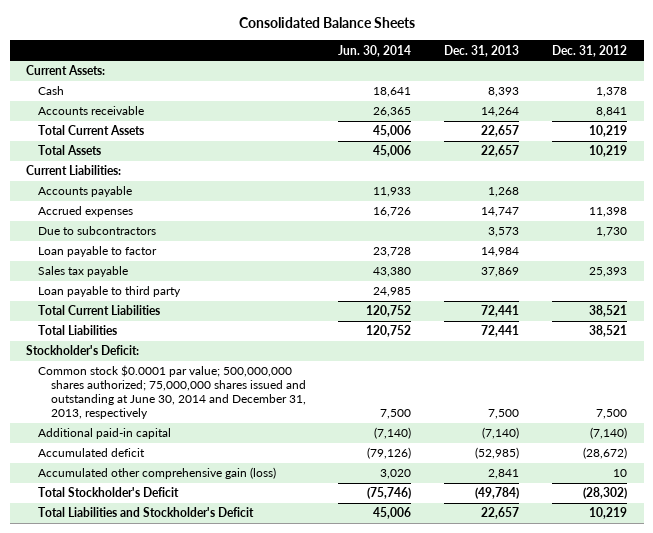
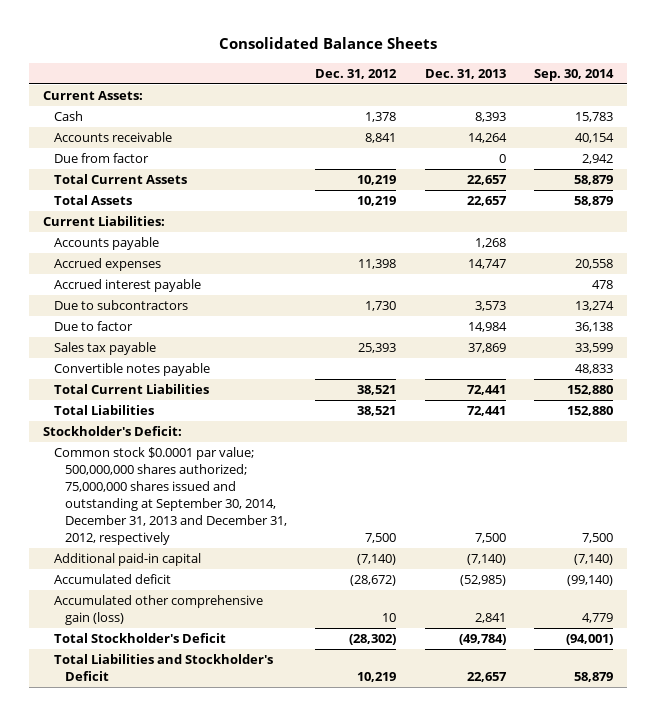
[338,44,412,57] Jun. 30, 2014 -> none
none -> [534,68,615,81] Sep. 30, 2014
none -> [53,153,149,164] Due from factor
none -> [53,279,201,293] Accrued interest payable
[38,246,158,258] Loan payable to factor -> [53,321,133,332] Due to factor
[38,286,182,298] Loan payable to third party -> none
none -> [53,363,210,377] Convertible notes payable
[38,365,306,420] Common stock $0.0001 par value; 500,000,000 shares authorized; 75,000,000 shares issued and outstanding at June 30, 2014 and December 31, 2013, respectively -> [53,447,287,546] Common stock $0.0001 par value; 500,000,000 shares authorized; 75,000,000 shares issued and outstanding at September 30, 2014, December 31, 2013 and December 31, 2012, respectively

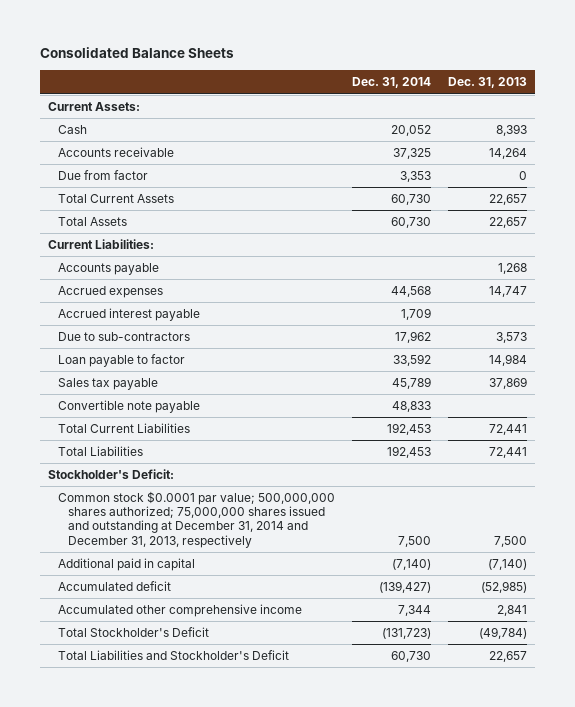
[315,68,398,79] Dec. 31, 2012 -> none
[534,68,615,81] Sep. 30, 2014 -> none
none -> [351,77,431,89] Dec. 31, 2014
[53,300,188,311] Due to subcontractors -> [58,332,191,342] Due to sub-contractors
[53,321,133,332] Due to factor -> [58,354,186,368] Loan payable to factor
[53,363,210,377] Convertible notes payable -> [58,400,201,414] Convertible note payable
[53,447,287,546] Common stock $0.0001 par value; 500,000,000 shares authorized; 75,000,000 shares issued and outstanding at September 30, 2014, December 31, 2013 and December 31, 2012, respectively -> [58,491,336,548] Common stock $0.0001 par value; 500,000,000 shares authorized; 75,000,000 shares issued and outstanding at December 31, 2014 and December 31, 2013, respectively
[53,553,201,567] Additional paid-in capital -> [58,558,196,572] Additional paid in capital
[53,595,263,626] Accumulated other comprehensive gain (loss) -> [58,604,303,618] Accumulated other comprehensive income

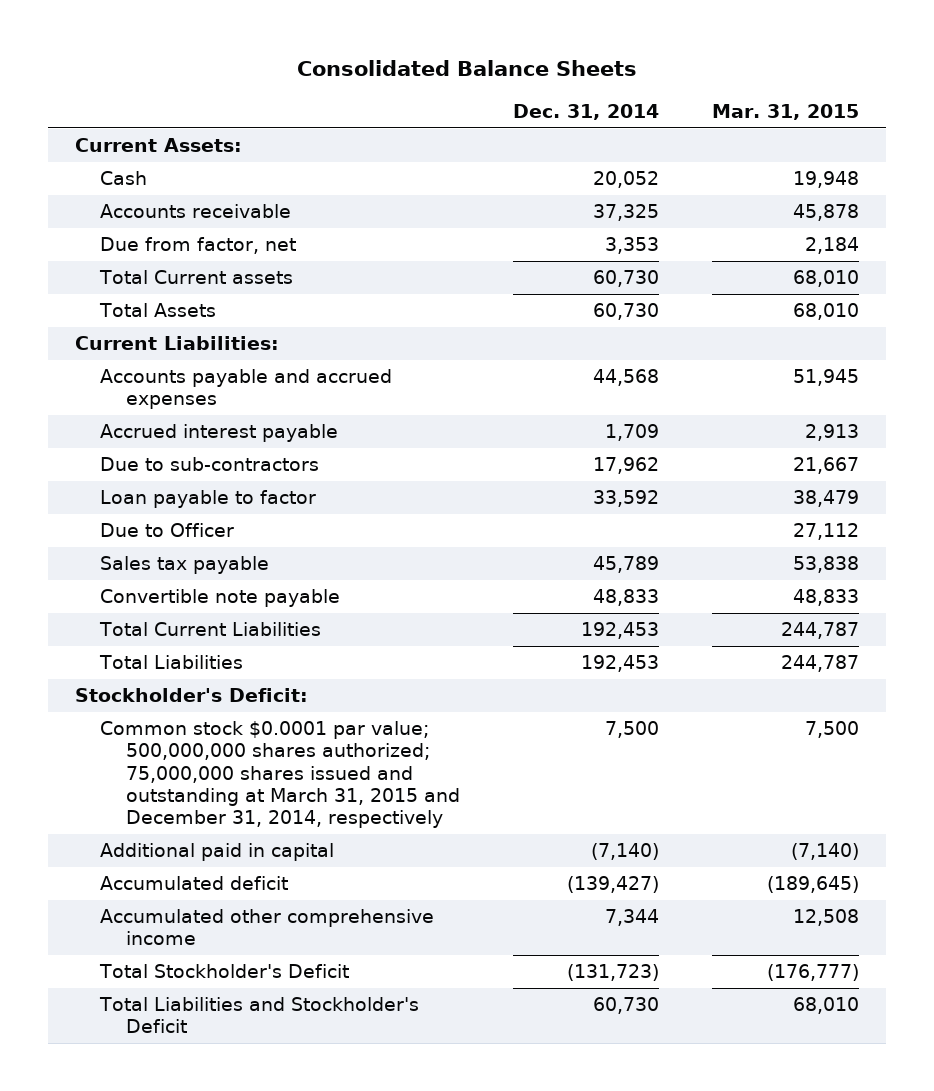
[447,77,527,89] Dec. 31, 2013 -> none
none -> [712,104,860,121] Mar. 31, 2015
[58,170,149,181] Due from factor -> [100,237,297,255] Due from factor, net
[58,194,175,204] Total Current Assets -> [99,270,294,285] Total Current assets
[58,263,160,276] Accounts payable -> none
[58,286,164,299] Accrued expenses -> [100,369,393,410] Accounts payable and accrued expenses
none -> [100,523,235,538] Due to Officer
[58,491,336,548] Common stock $0.0001 par value; 500,000,000 shares authorized; 75,000,000 shares issued and outstanding at December 31, 2014 and December 31, 2013, respectively -> [100,721,460,829] Common stock $0.0001 par value; 500,000,000 shares authorized; 75,000,000 shares issued and outstanding at March 31, 2015 and December 31, 2014, respectively

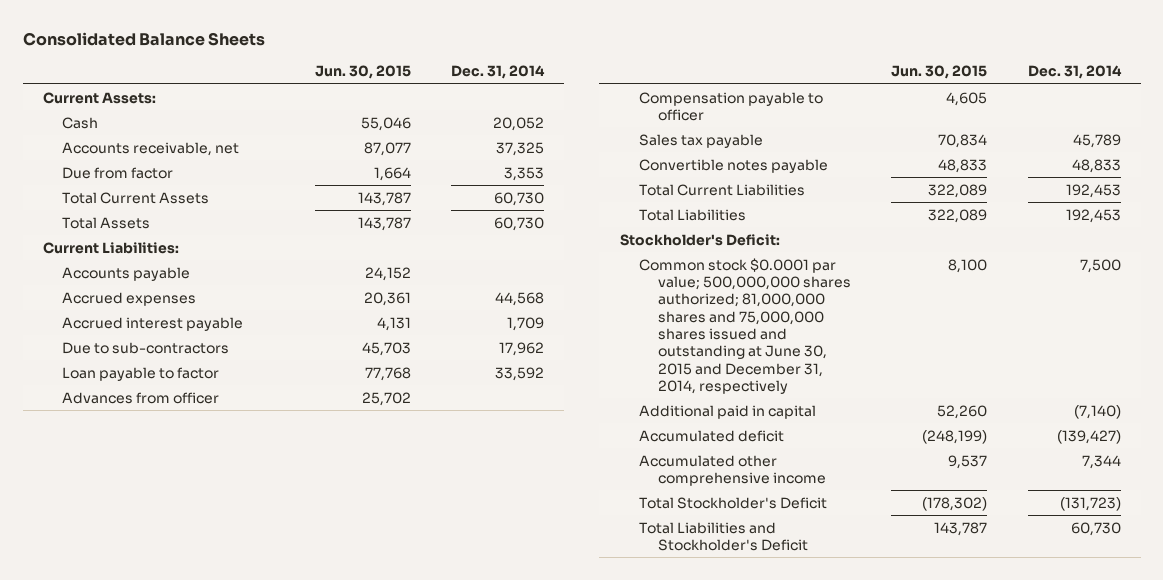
[712,104,860,121] Mar. 31, 2015 -> none
none -> [314,65,411,80] Jun. 30, 2015
[100,204,292,219] Accounts receivable -> [61,141,239,156] Accounts receivable, net
[100,237,297,255] Due from factor, net -> [61,166,173,179] Due from factor
[99,270,294,285] Total Current assets -> [61,191,209,204] Total Current Assets
none -> [61,266,190,281] Accounts payable
[100,369,393,410] Accounts payable and accrued expenses -> [61,291,196,306] Accrued expenses
none -> [61,391,219,404] Advances from officer
[100,523,235,538] Due to Officer -> [638,91,823,121] Compensation payable to officer
[100,589,341,608] Convertible note payable -> [638,158,828,173] Convertible notes payable
[100,721,460,829] Common stock $0.0001 par value; 500,000,000 shares authorized; 75,000,000 shares issued and outstanding at March 31, 2015 and December 31, 2014, respectively -> [638,257,851,394] Common stock $0.0001 par value; 500,000,000 shares authorized; 81,000,000 shares and 75,000,000 shares issued and outstanding at June 30, 2015 and December 31, 2014, respectively

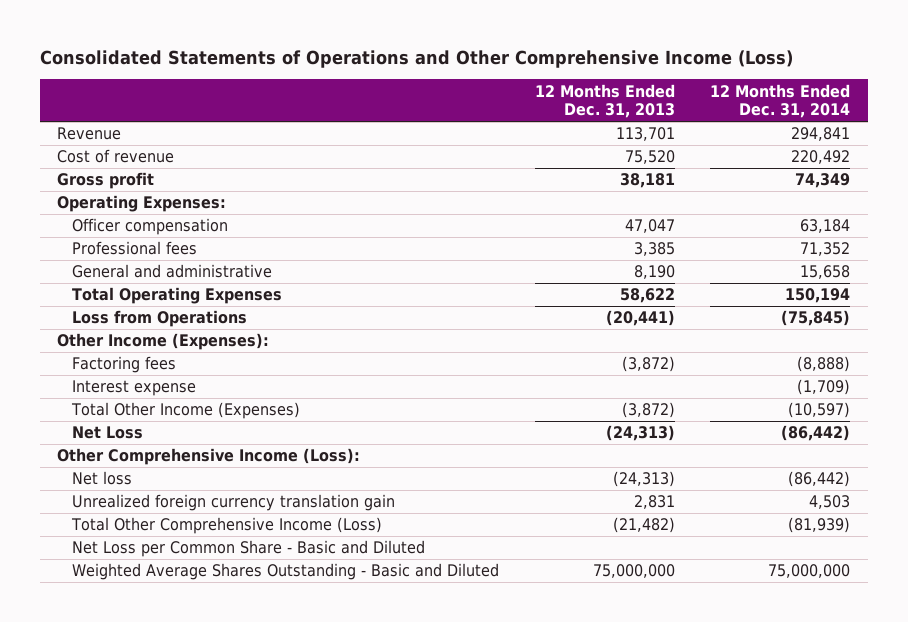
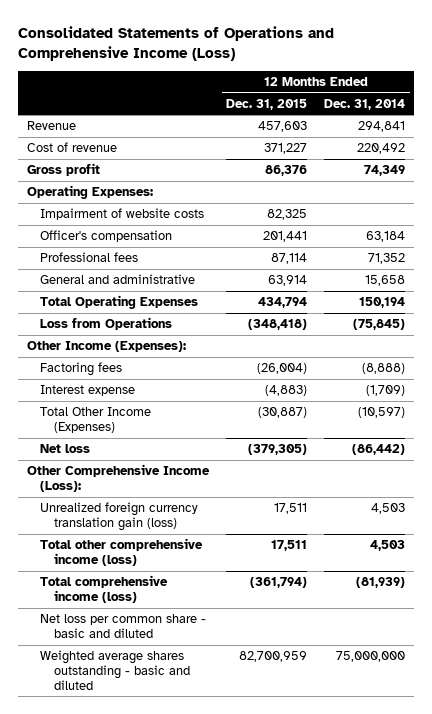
[39,49,793,68] Consolidated Statements of Operations and Other Comprehensive Income (Loss) -> [18,26,335,61] Consolidated Statements of Operations and Comprehensive Income (Loss)
[534,83,675,119] 12 Months Ended Dec. 31, 2013 -> none
none -> [226,98,308,110] Dec. 31, 2015
none -> [40,208,205,221] Impairment of website costs
[72,218,229,236] Officer compensation -> [40,230,173,243] Officer's compensation
[72,426,144,440] Net Loss -> none
[57,448,361,466] Other Comprehensive Income (Loss): -> [26,464,210,492] Other Comprehensive Income (Loss):
[72,494,396,512] Unrealized foreign currency translation gain -> [40,502,199,531] Unrealized foreign currency translation gain (loss)
none -> [40,538,204,566] Total other comprehensive income (loss)
[71,517,383,535] Total Other Comprehensive Income (Loss) -> [40,575,169,603] Total comprehensive income (loss)
[72,540,426,558] Net Loss per Common Share - Basic and Diluted -> [40,614,207,638] Net loss per common share - basic and diluted
[72,563,500,581] Weighted Average Shares Outstanding - Basic and Diluted -> [40,650,190,690] Weighted average shares outstanding - basic and diluted

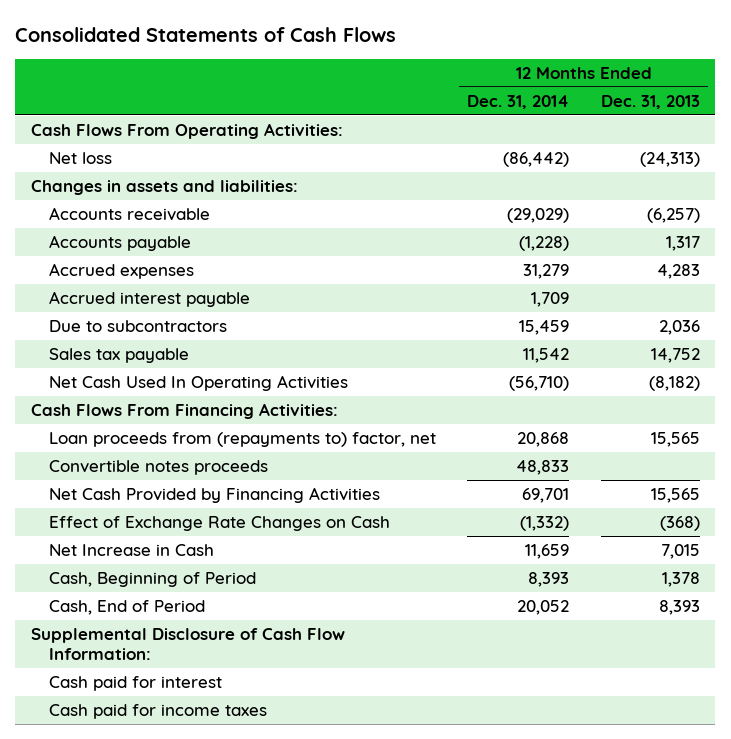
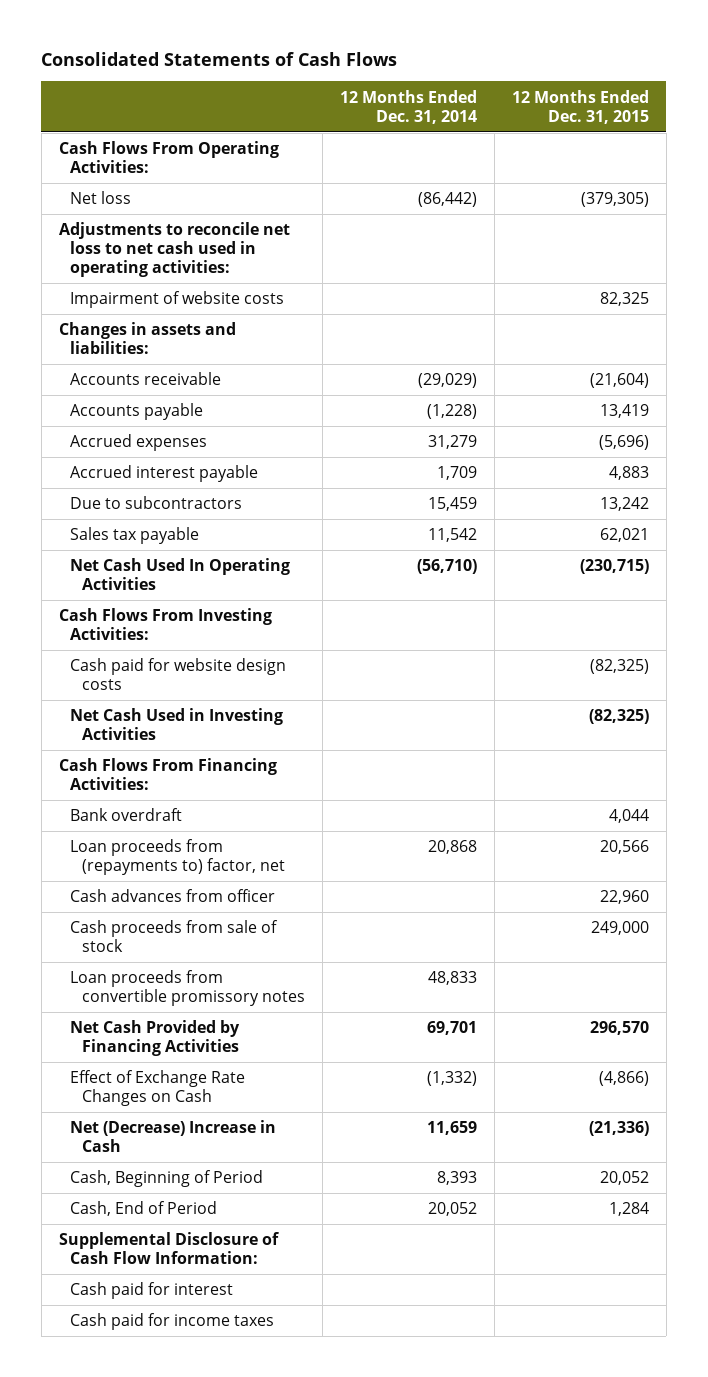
[600,94,700,109] Dec. 31, 2013 -> none
none -> [511,89,649,124] 12 Months Ended Dec. 31, 2015
none -> [58,222,290,278] Adjustments to reconcile net loss to net cash used in operating activities:
none -> [70,291,285,309] Impairment of website costs
none -> [58,608,272,641] Cash Flows From Investing Activities:
none -> [70,658,287,691] Cash paid for website design costs
none -> [70,708,284,741] Net Cash Used in Investing Activities
none -> [70,808,183,822] Bank overdraft
none -> [70,889,276,903] Cash advances from officer
none -> [70,920,279,953] Cash proceeds from sale of stock
[48,459,268,475] Convertible notes proceeds -> [70,970,305,1007] Loan proceeds from convertible promissory notes
[48,543,214,556] Net Increase in Cash -> [70,1120,277,1153] Net (Decrease) Increase in Cash

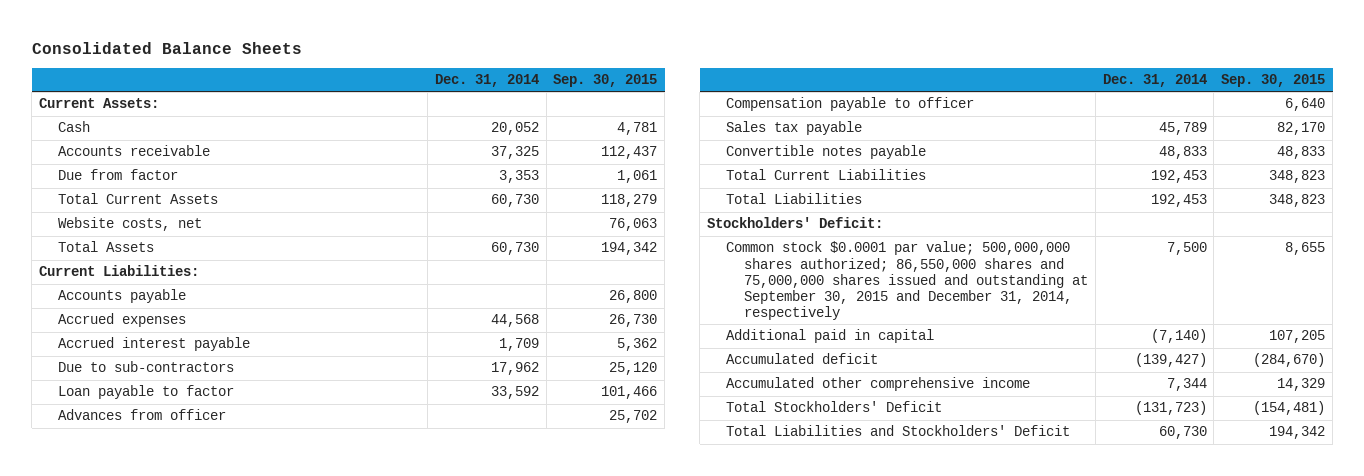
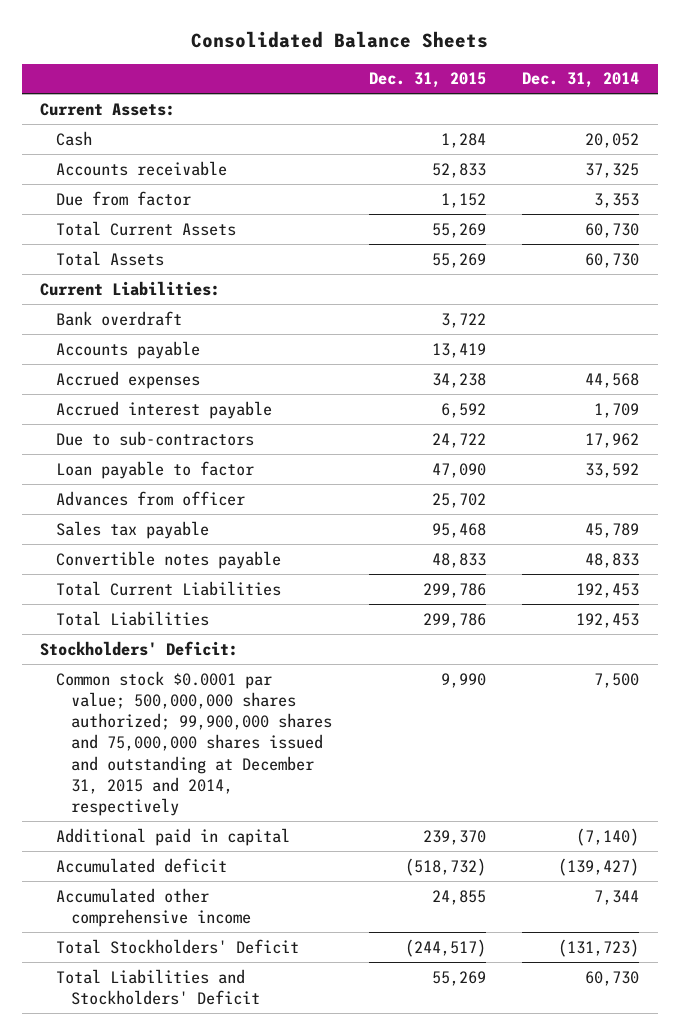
[553,73,658,87] Sep. 30, 2015 -> none
none -> [368,72,486,89] Dec. 31, 2015
[57,217,202,232] Website costs, net -> none
none -> [55,310,182,326] Bank overdraft
[725,97,974,112] Compensation payable to officer -> none
[725,241,1089,320] Common stock $0.0001 par value; 500,000,000 shares authorized; 86,550,000 shares and 75,000,000 shares issued and outstanding at September 30, 2015 and December 31, 2014, respectively -> [55,670,332,817] Common stock $0.0001 par value; 500,000,000 shares authorized; 99,900,000 shares and 75,000,000 shares issued and outstanding at December 31, 2015 and 2014, respectively

